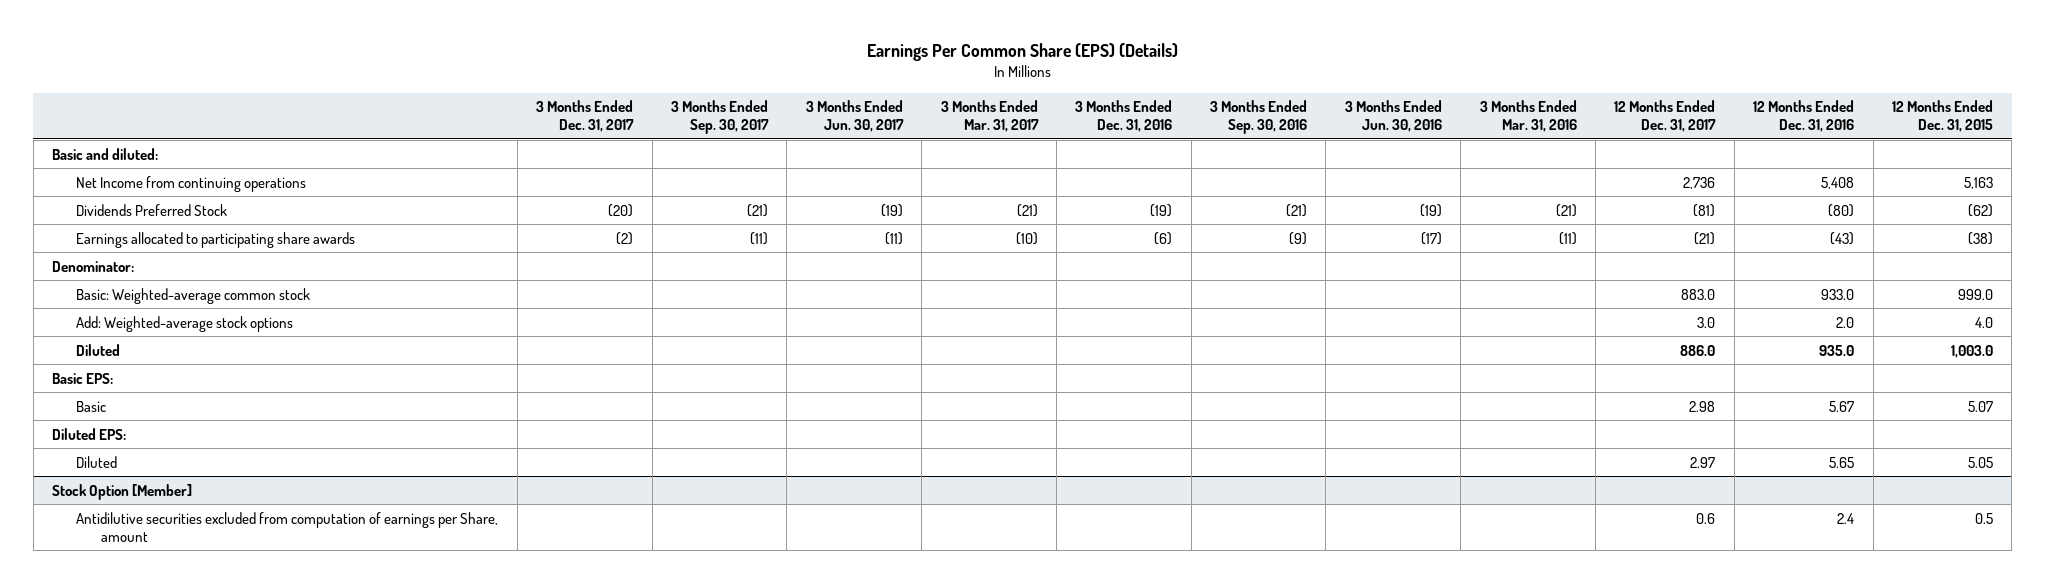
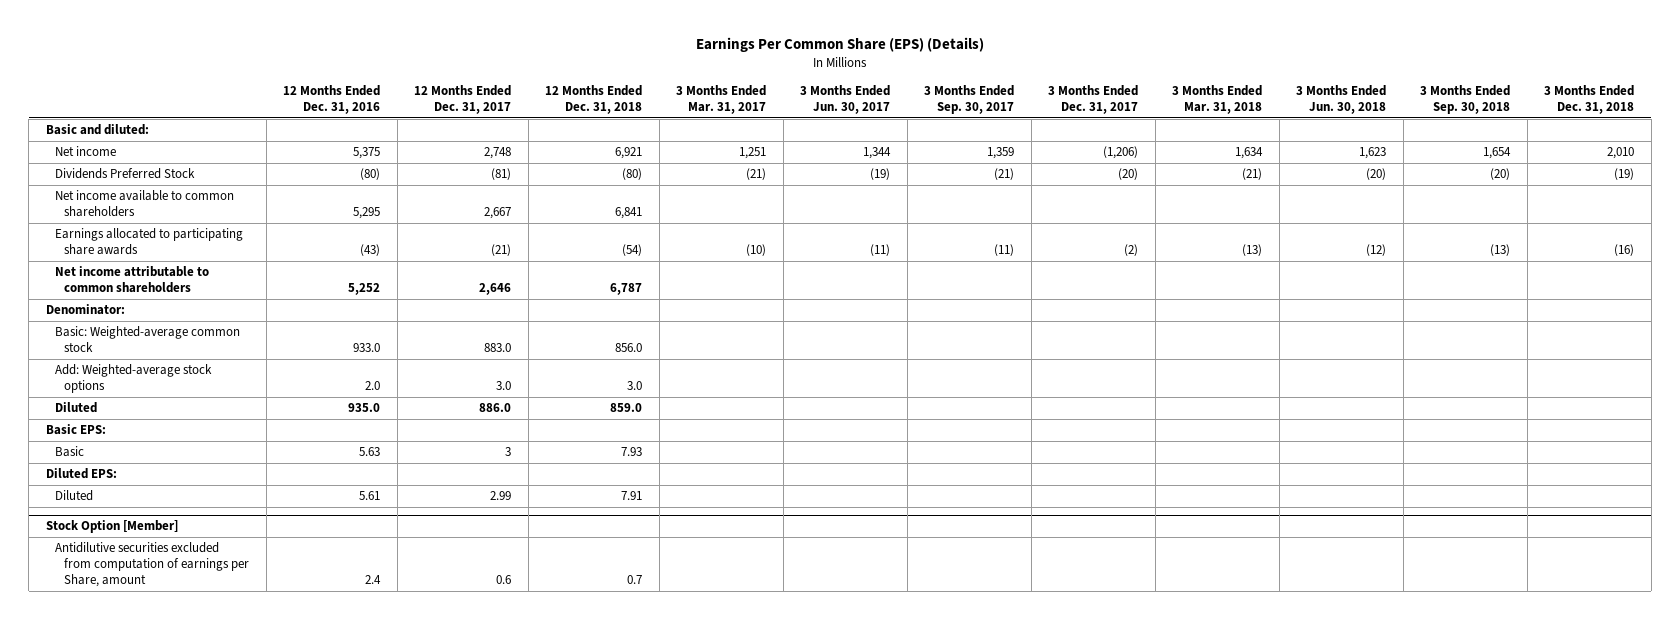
[1075,100,1173,133] 3 Months Ended Dec. 31, 2016 -> none
[1210,100,1308,135] 3 Months Ended Sep. 30, 2016 -> none
[1344,100,1442,133] 3 Months Ended Jun. 30, 2016 -> none
[1479,100,1577,133] 3 Months Ended Mar. 31, 2016 -> none
[1892,100,1994,133] 12 Months Ended Dec. 31, 2015 -> none
none -> [545,85,643,115] 12 Months Ended Dec. 31, 2018
none -> [1172,85,1263,115] 3 Months Ended Mar. 31, 2018
none -> [1296,85,1387,115] 3 Months Ended Jun. 30, 2018
none -> [1420,85,1511,115] 3 Months Ended Sep. 30, 2018
none -> [1544,85,1635,115] 3 Months Ended Dec. 31, 2018
[76,175,307,192] Net Income from continuing operations -> none
none -> [54,146,116,157] Net income
none -> [54,190,234,218] Net income available to common shareholders
none -> [54,266,209,294] Net income attributable to common shareholders
[1689,400,1716,412] 2.98 -> [505,447,512,457] 3
[1829,400,1855,412] 5.67 -> [359,447,381,457] 5.63
[1690,456,1716,468] 2.97 -> [490,491,512,501] 2.99
[1829,456,1855,468] 5.65 -> [359,491,381,501] 5.61

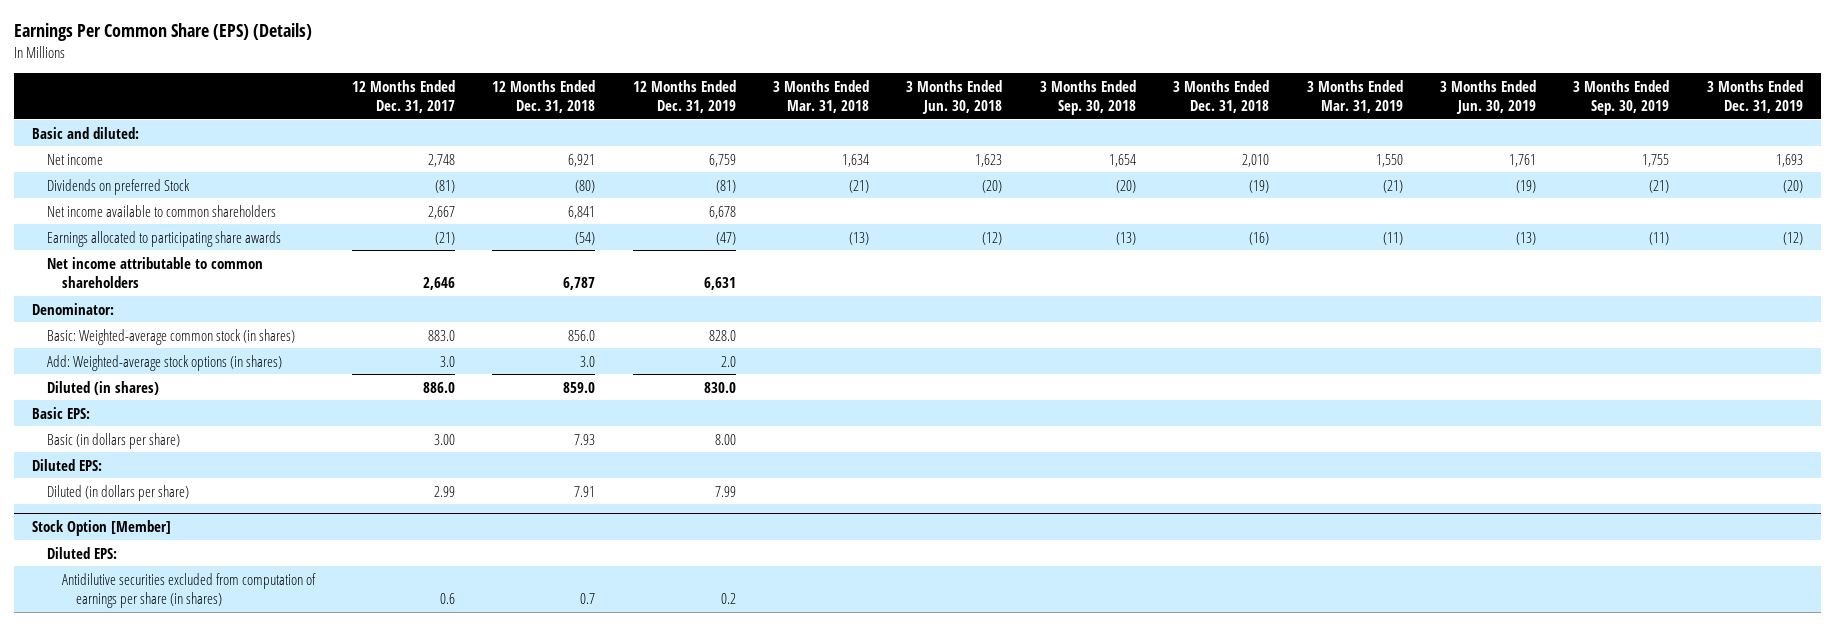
[283,85,381,115] 12 Months Ended Dec. 31, 2016 -> none
[676,85,767,115] 3 Months Ended Mar. 31, 2017 -> none
[800,85,891,115] 3 Months Ended Jun. 30, 2017 -> none
[924,85,1015,115] 3 Months Ended Sep. 30, 2017 -> none
[1048,85,1139,115] 3 Months Ended Dec. 31, 2017 -> none
none -> [632,79,736,113] 12 Months Ended Dec. 31, 2019
none -> [1306,79,1403,113] 3 Months Ended Mar. 31, 2019
none -> [1439,79,1536,114] 3 Months Ended Jun. 30, 2019
none -> [1573,79,1670,115] 3 Months Ended Sep. 30, 2019
none -> [1706,79,1803,113] 3 Months Ended Dec. 31, 2019
[54,168,195,180] Dividends Preferred Stock -> [46,178,190,195] Dividends on preferred Stock
[54,326,240,353] Basic: Weighted-average common stock -> [46,328,295,345] Basic: Weighted-average common stock (in shares)
[54,364,212,394] Add: Weighted-average stock options -> [46,354,282,371] Add: Weighted-average stock options (in shares)
[54,402,97,414] Diluted -> [46,380,159,395] Diluted (in shares)
[54,446,84,458] Basic -> [46,432,180,449] Basic (in dollars per share)
[505,447,512,457] 3 -> [434,433,456,445] 3.00
[54,490,93,502] Diluted -> [46,484,189,501] Diluted (in dollars per share)
none -> [46,546,117,559] Diluted EPS:
[54,542,250,588] Antidilutive securities excluded from computation of earnings per Share, amount -> [61,572,316,609] Antidilutive securities excluded from computation of earnings per share (in shares)

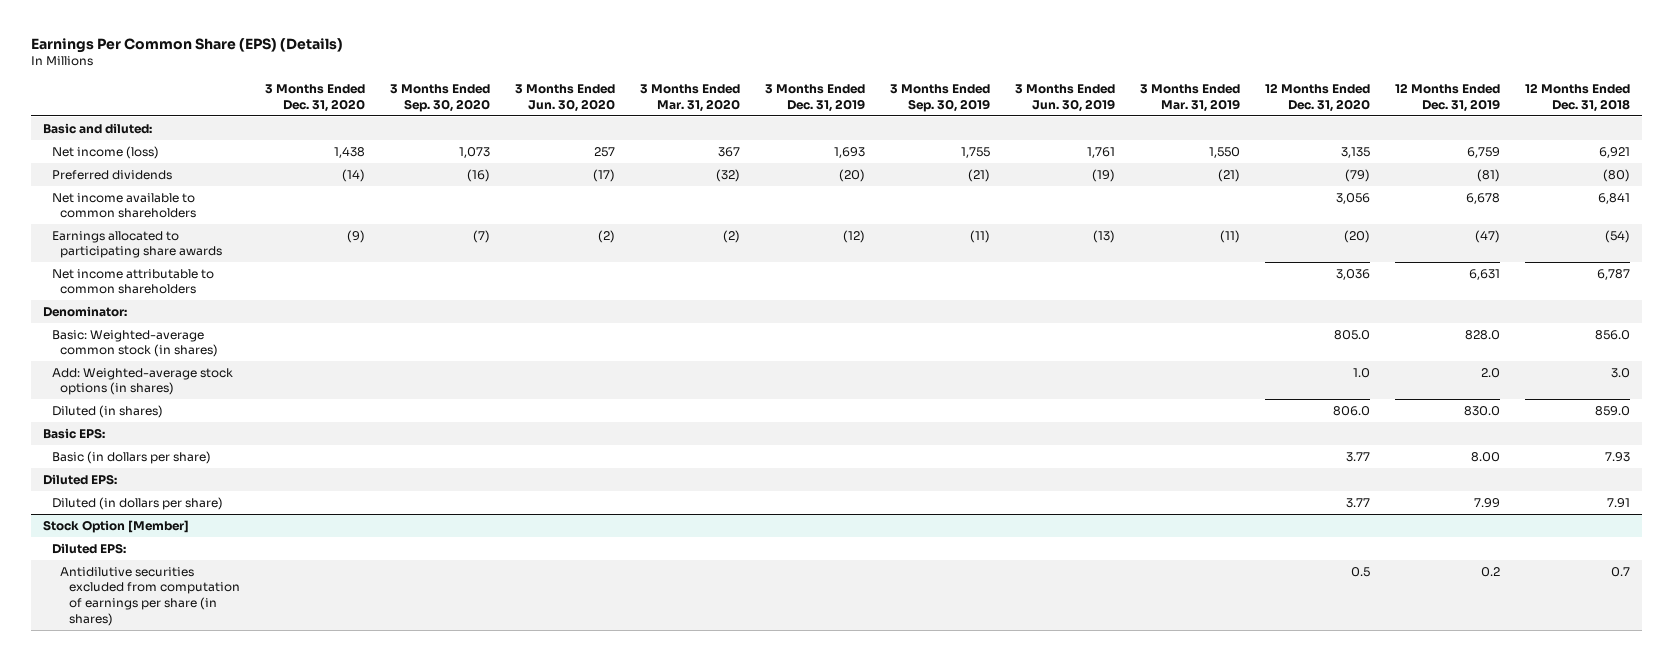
[352,79,456,113] 12 Months Ended Dec. 31, 2017 -> none
[773,79,870,113] 3 Months Ended Mar. 31, 2018 -> none
[906,79,1003,114] 3 Months Ended Jun. 30, 2018 -> none
[1039,79,1136,115] 3 Months Ended Sep. 30, 2018 -> none
[1173,79,1270,113] 3 Months Ended Dec. 31, 2018 -> none
none -> [264,84,365,112] 3 Months Ended Dec. 31, 2020
none -> [389,84,490,112] 3 Months Ended Sep. 30, 2020
none -> [514,84,615,112] 3 Months Ended Jun. 30, 2020
none -> [639,84,740,112] 3 Months Ended Mar. 31, 2020
none -> [1264,83,1370,112] 12 Months Ended Dec. 31, 2020
[46,153,103,165] Net income -> [51,145,159,159] Net income (loss)
[46,178,190,195] Dividends on preferred Stock -> [51,169,172,180] Preferred dividends

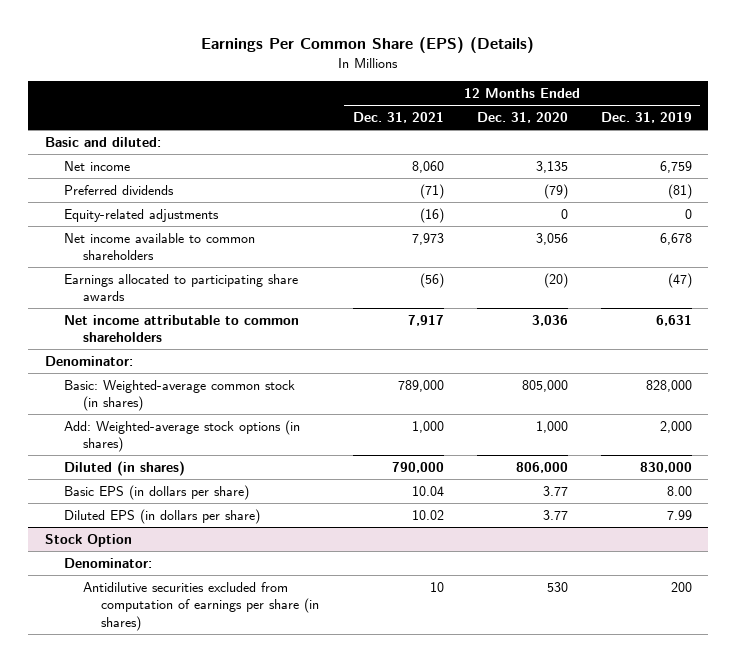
[264,84,365,112] 3 Months Ended Dec. 31, 2020 -> none
[389,84,490,112] 3 Months Ended Sep. 30, 2020 -> none
[514,84,615,112] 3 Months Ended Jun. 30, 2020 -> none
[639,84,740,112] 3 Months Ended Mar. 31, 2020 -> none
[764,84,865,112] 3 Months Ended Dec. 31, 2019 -> none
[889,84,990,112] 3 Months Ended Sep. 30, 2019 -> none
[1014,84,1115,112] 3 Months Ended Jun. 30, 2019 -> none
[1139,84,1240,112] 3 Months Ended Mar. 31, 2019 -> none
[1524,83,1630,112] 12 Months Ended Dec. 31, 2018 -> none
none -> [352,111,444,123] Dec. 31, 2021
[51,145,159,159] Net income (loss) -> [63,160,130,171] Net income
none -> [63,208,219,222] Equity-related adjustments
[43,427,106,439] Basic EPS: -> none
[43,473,118,485] Diluted EPS: -> none
[51,542,126,554] Diluted EPS: -> none
[1333,329,1370,340] 805.0 -> [521,379,568,392] 805,000
[1464,329,1500,340] 828.0 -> [645,379,692,392] 828,000
[1352,367,1370,378] 1.0 -> [535,420,568,433] 1,000
[1480,367,1500,378] 2.0 -> [659,420,692,433] 2,000
[1332,405,1370,416] 806.0 -> [515,461,568,473] 806,000
[1463,405,1500,416] 830.0 -> [639,461,692,473] 830,000
[51,450,211,464] Basic (in dollars per share) -> [63,484,249,500] Basic EPS (in dollars per share)
[51,496,223,510] Diluted (in dollars per share) -> [63,508,260,524] Diluted EPS (in dollars per share)
[43,519,190,533] Stock Option [Member] -> [44,533,132,547] Stock Option
none -> [63,557,152,568] Denominator:
[1350,566,1370,577] 0.5 -> [546,581,568,592] 530
[1480,566,1500,577] 0.2 -> [670,581,692,592] 200

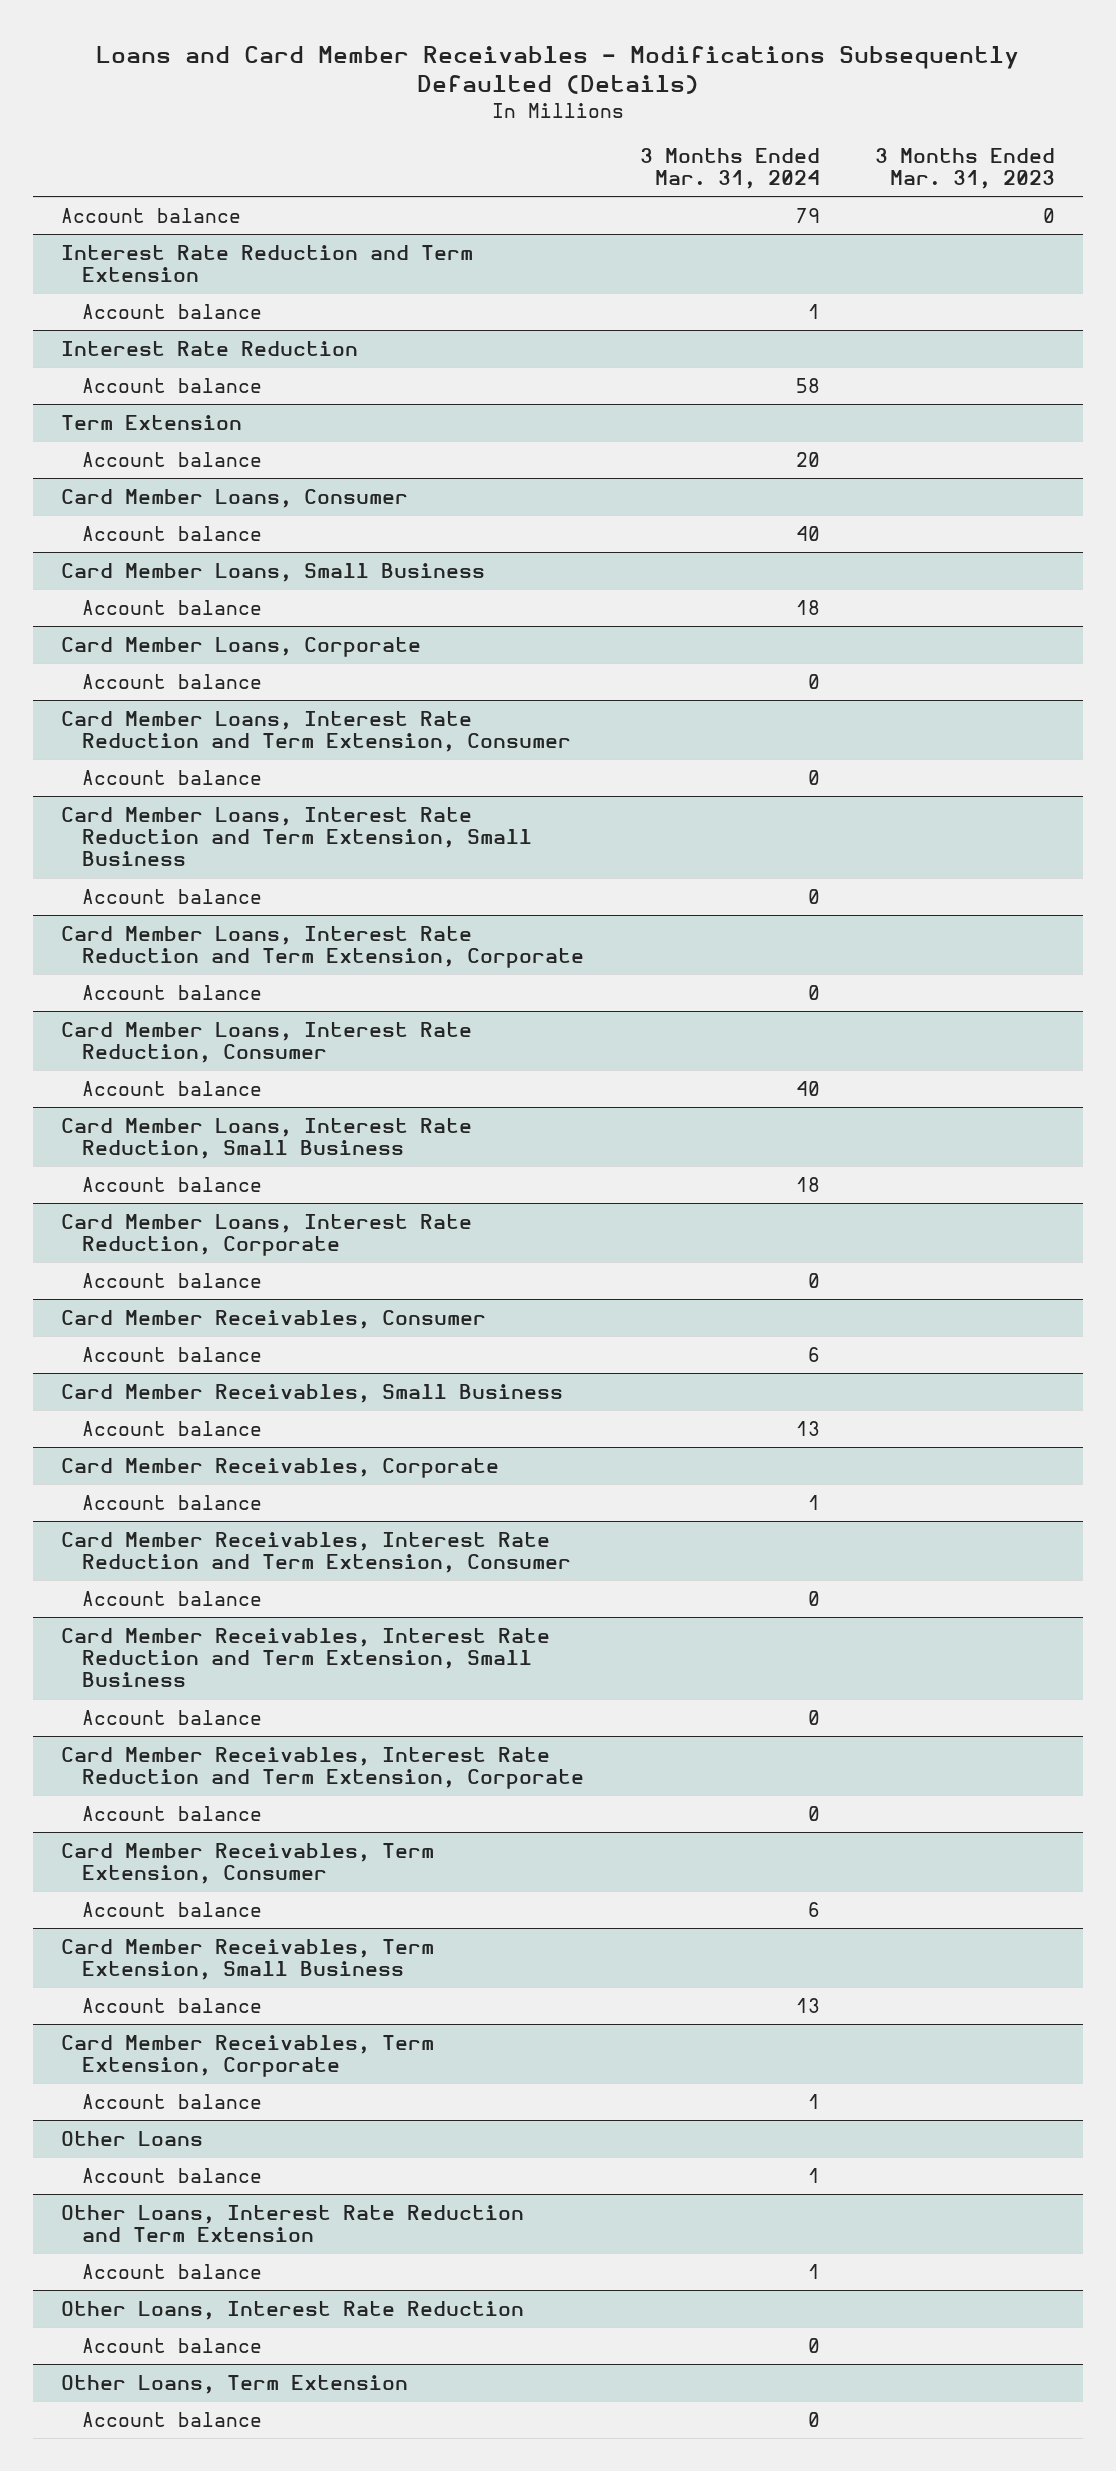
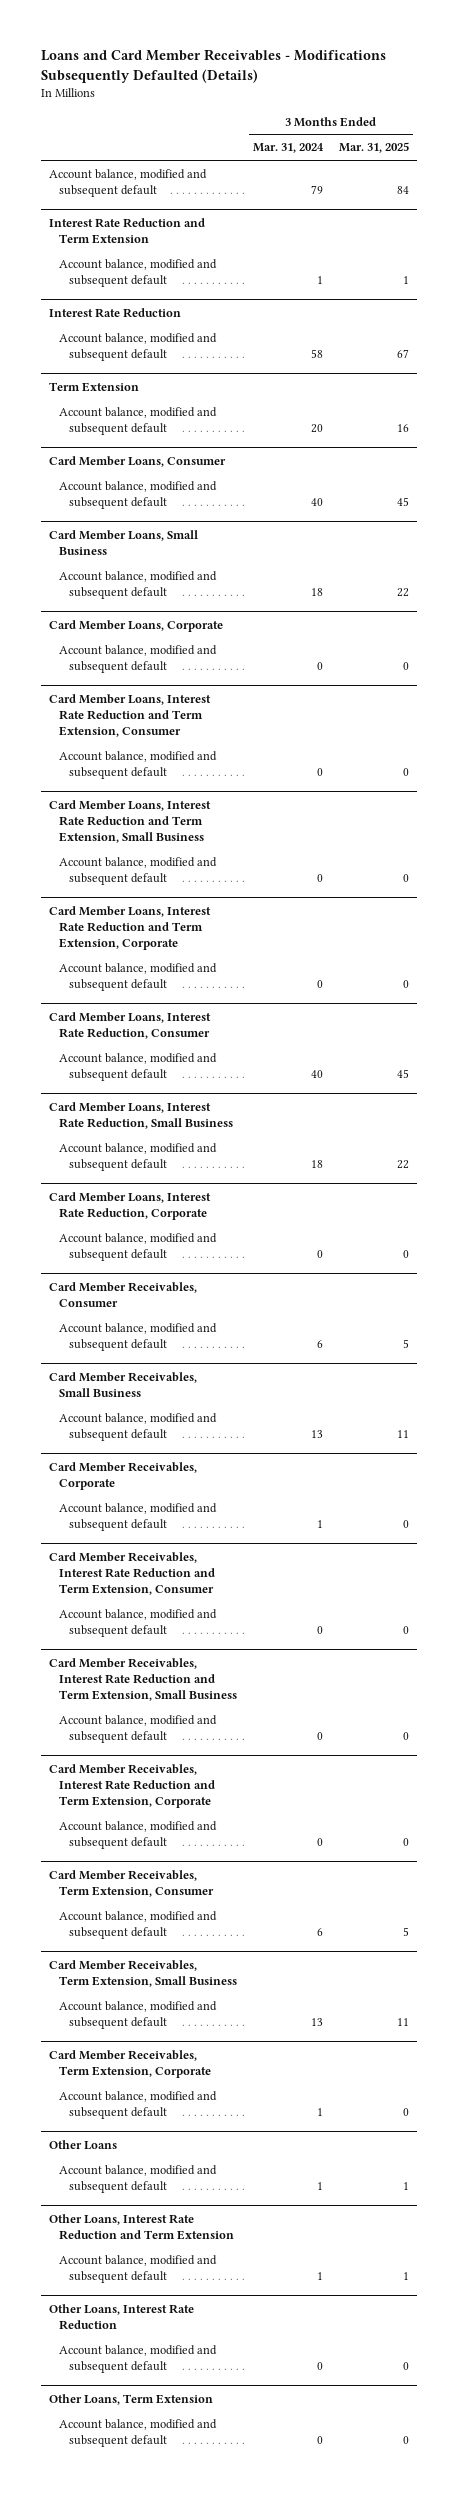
[875,147,1056,190] 3 Months Ended Mar. 31, 2023 -> none
none -> [338,142,409,154] Mar. 31, 2025
[60,207,241,223] Account balance -> [48,168,207,197] Account balance, modified and subsequent default
[82,303,263,319] Account balance -> [58,258,217,287] Account balance, modified and subsequent default
[82,377,263,393] Account balance -> [58,332,217,361] Account balance, modified and subsequent default
[82,451,263,467] Account balance -> [58,406,217,435] Account balance, modified and subsequent default
[82,525,263,541] Account balance -> [58,480,217,509] Account balance, modified and subsequent default
[82,599,263,615] Account balance -> [58,570,217,599] Account balance, modified and subsequent default
[82,673,263,689] Account balance -> [58,644,217,673] Account balance, modified and subsequent default
[82,769,263,785] Account balance -> [58,750,217,779] Account balance, modified and subsequent default
[82,888,263,904] Account balance -> [58,856,217,885] Account balance, modified and subsequent default
[82,984,263,1000] Account balance -> [58,962,217,991] Account balance, modified and subsequent default
[82,1080,263,1096] Account balance -> [58,1052,217,1081] Account balance, modified and subsequent default
[82,1176,263,1192] Account balance -> [58,1142,217,1171] Account balance, modified and subsequent default
[82,1272,263,1288] Account balance -> [58,1232,217,1261] Account balance, modified and subsequent default
[82,1346,263,1362] Account balance -> [58,1322,217,1351] Account balance, modified and subsequent default
[82,1420,263,1436] Account balance -> [58,1412,217,1441] Account balance, modified and subsequent default
[82,1494,263,1510] Account balance -> [58,1502,217,1531] Account balance, modified and subsequent default
[82,1590,263,1606] Account balance -> [58,1608,217,1637] Account balance, modified and subsequent default
[82,1709,263,1725] Account balance -> [58,1714,217,1743] Account balance, modified and subsequent default
[82,1805,263,1821] Account balance -> [58,1820,217,1849] Account balance, modified and subsequent default
[82,1901,263,1917] Account balance -> [58,1910,217,1939] Account balance, modified and subsequent default
[82,1997,263,2013] Account balance -> [58,2000,217,2029] Account balance, modified and subsequent default
[82,2093,263,2109] Account balance -> [58,2090,217,2119] Account balance, modified and subsequent default
[82,2167,263,2183] Account balance -> [58,2164,217,2193] Account balance, modified and subsequent default
[82,2263,263,2279] Account balance -> [58,2254,217,2283] Account balance, modified and subsequent default
[82,2337,263,2353] Account balance -> [58,2344,217,2373] Account balance, modified and subsequent default
[82,2411,263,2427] Account balance -> [58,2418,217,2447] Account balance, modified and subsequent default

